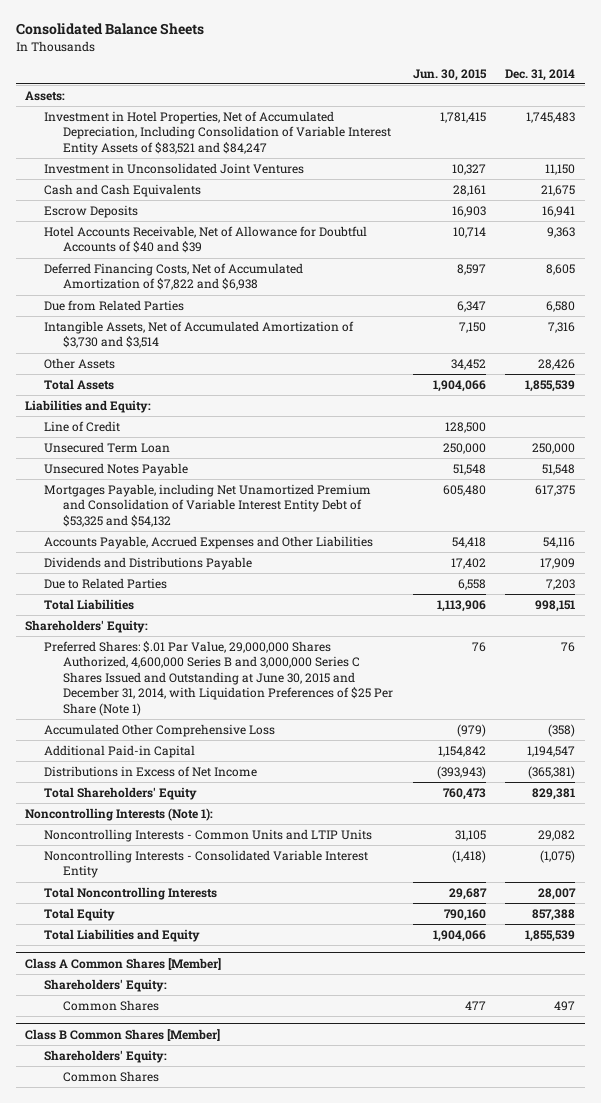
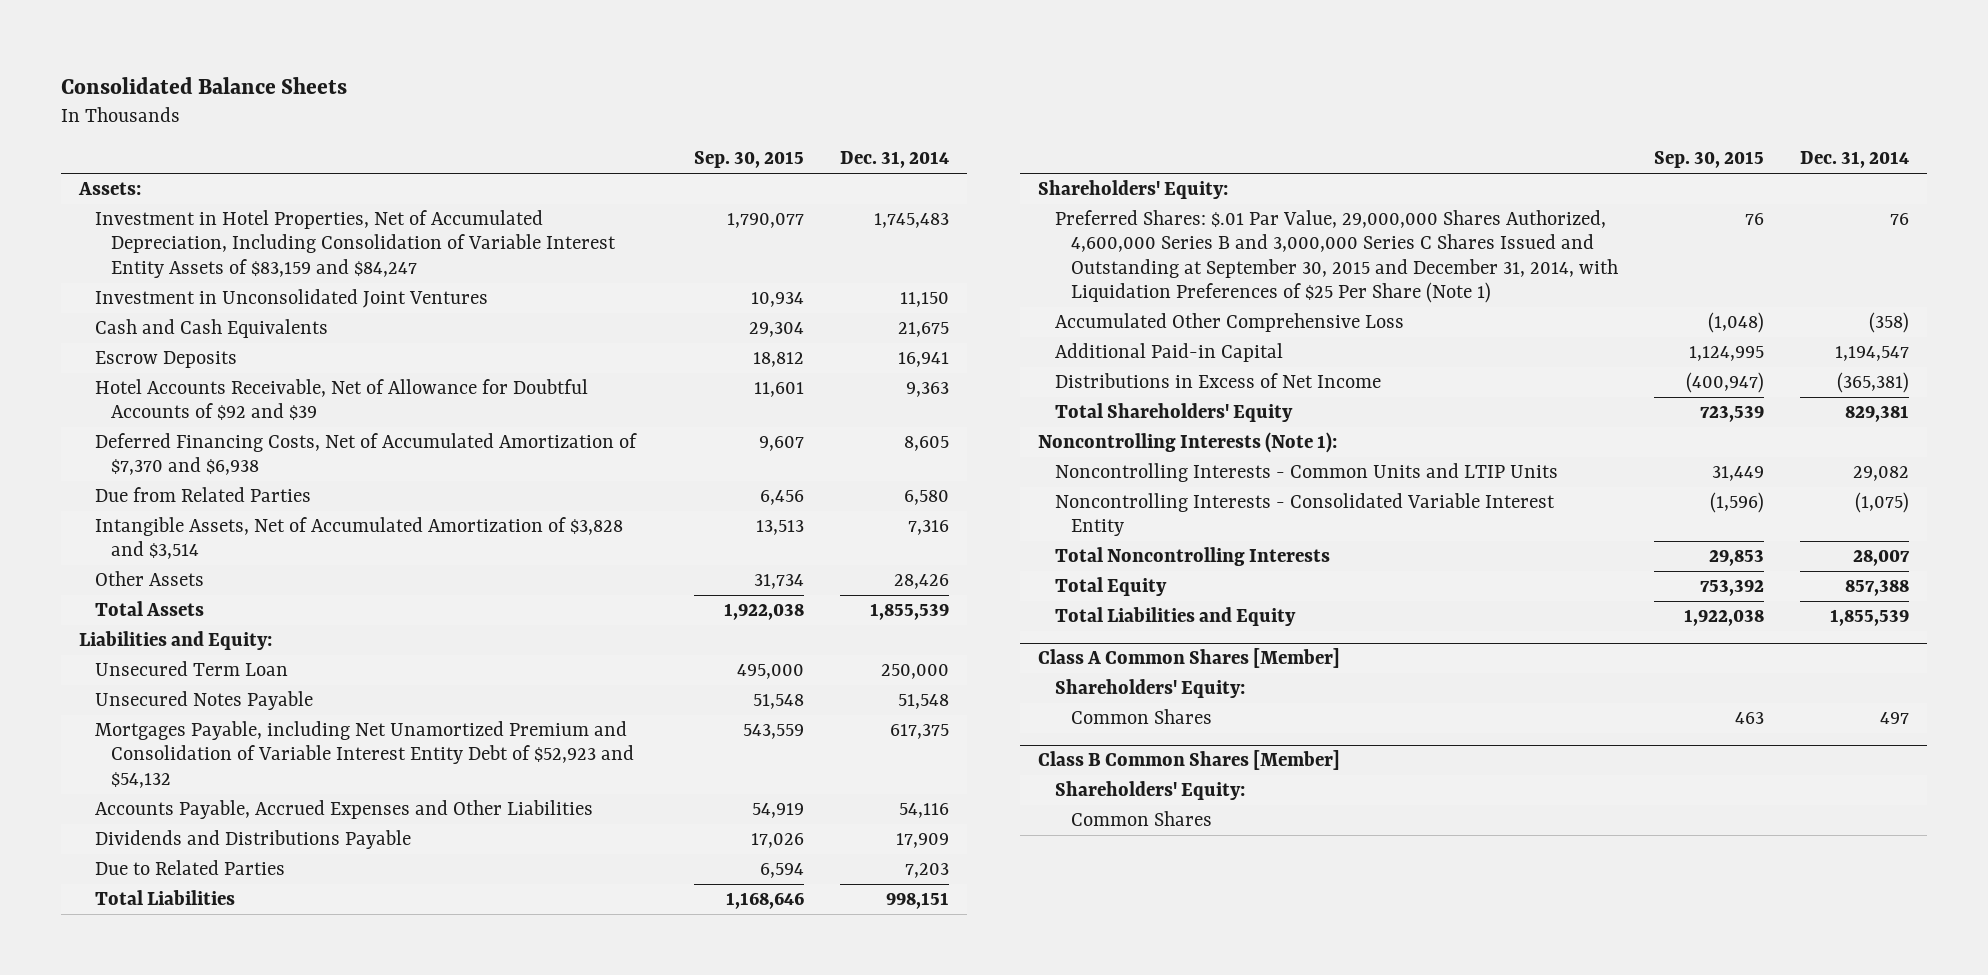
[412,68,487,81] Jun. 30, 2015 -> none
none -> [694,151,805,169] Sep. 30, 2015
[44,110,392,155] Investment in Hotel Properties, Net of Accumulated Depreciation, Including Consolidation of Variable Interest Entity Assets of $83,521 and $84,247 -> [94,209,617,278] Investment in Hotel Properties, Net of Accumulated Depreciation, Including Consolidation of Variable Interest Entity Assets of $83,159 and $84,247
[44,225,368,254] Hotel Accounts Receivable, Net of Allowance for Doubtful Accounts of $40 and $39 -> [94,378,588,421] Hotel Accounts Receivable, Net of Allowance for Doubtful Accounts of $92 and $39
[44,262,304,291] Deferred Financing Costs, Net of Accumulated Amortization of $7,822 and $6,938 -> [94,432,637,476] Deferred Financing Costs, Net of Accumulated Amortization of $7,370 and $6,938
[44,320,355,349] Intangible Assets, Net of Accumulated Amortization of $3,730 and $3,514 -> [94,516,623,560] Intangible Assets, Net of Accumulated Amortization of $3,828 and $3,514
[44,420,121,432] Line of Credit -> none
[44,483,372,527] Mortgages Payable, including Net Unamortized Premium and Consolidation of Variable Interest Entity Debt of $53,325 and $54,132 -> [94,720,635,788] Mortgages Payable, including Net Unamortized Premium and Consolidation of Variable Interest Entity Debt of $52,923 and $54,132
[44,640,394,716] Preferred Shares: $.01 Par Value, 29,000,000 Shares Authorized, 4,600,000 Series B and 3,000,000 Series C Shares Issued and Outstanding at June 30, 2015 and December 31, 2014, with Liquidation Preferences of $25 Per Share (Note 1) -> [1054,209,1618,304] Preferred Shares: $.01 Par Value, 29,000,000 Shares Authorized, 4,600,000 Series B and 3,000,000 Series C Shares Issued and Outstanding at September 30, 2015 and December 31, 2014, with Liquidation Preferences of $25 Per Share (Note 1)

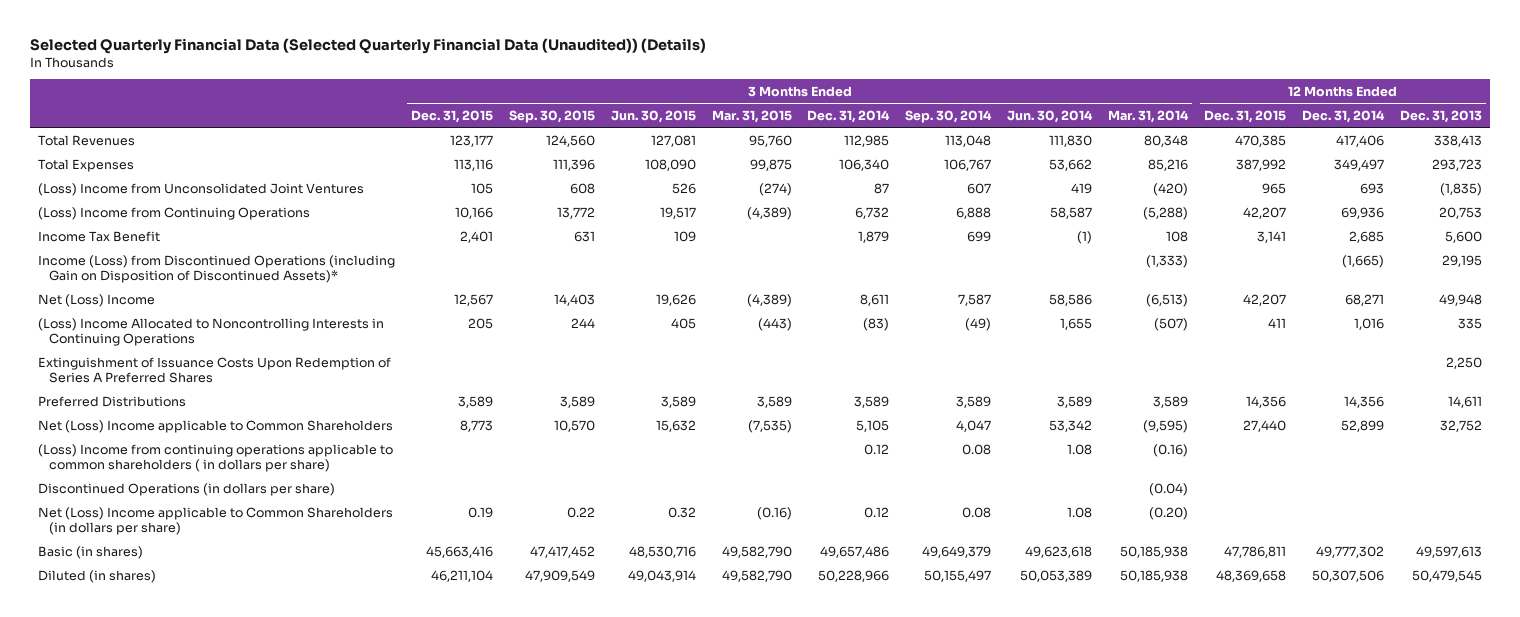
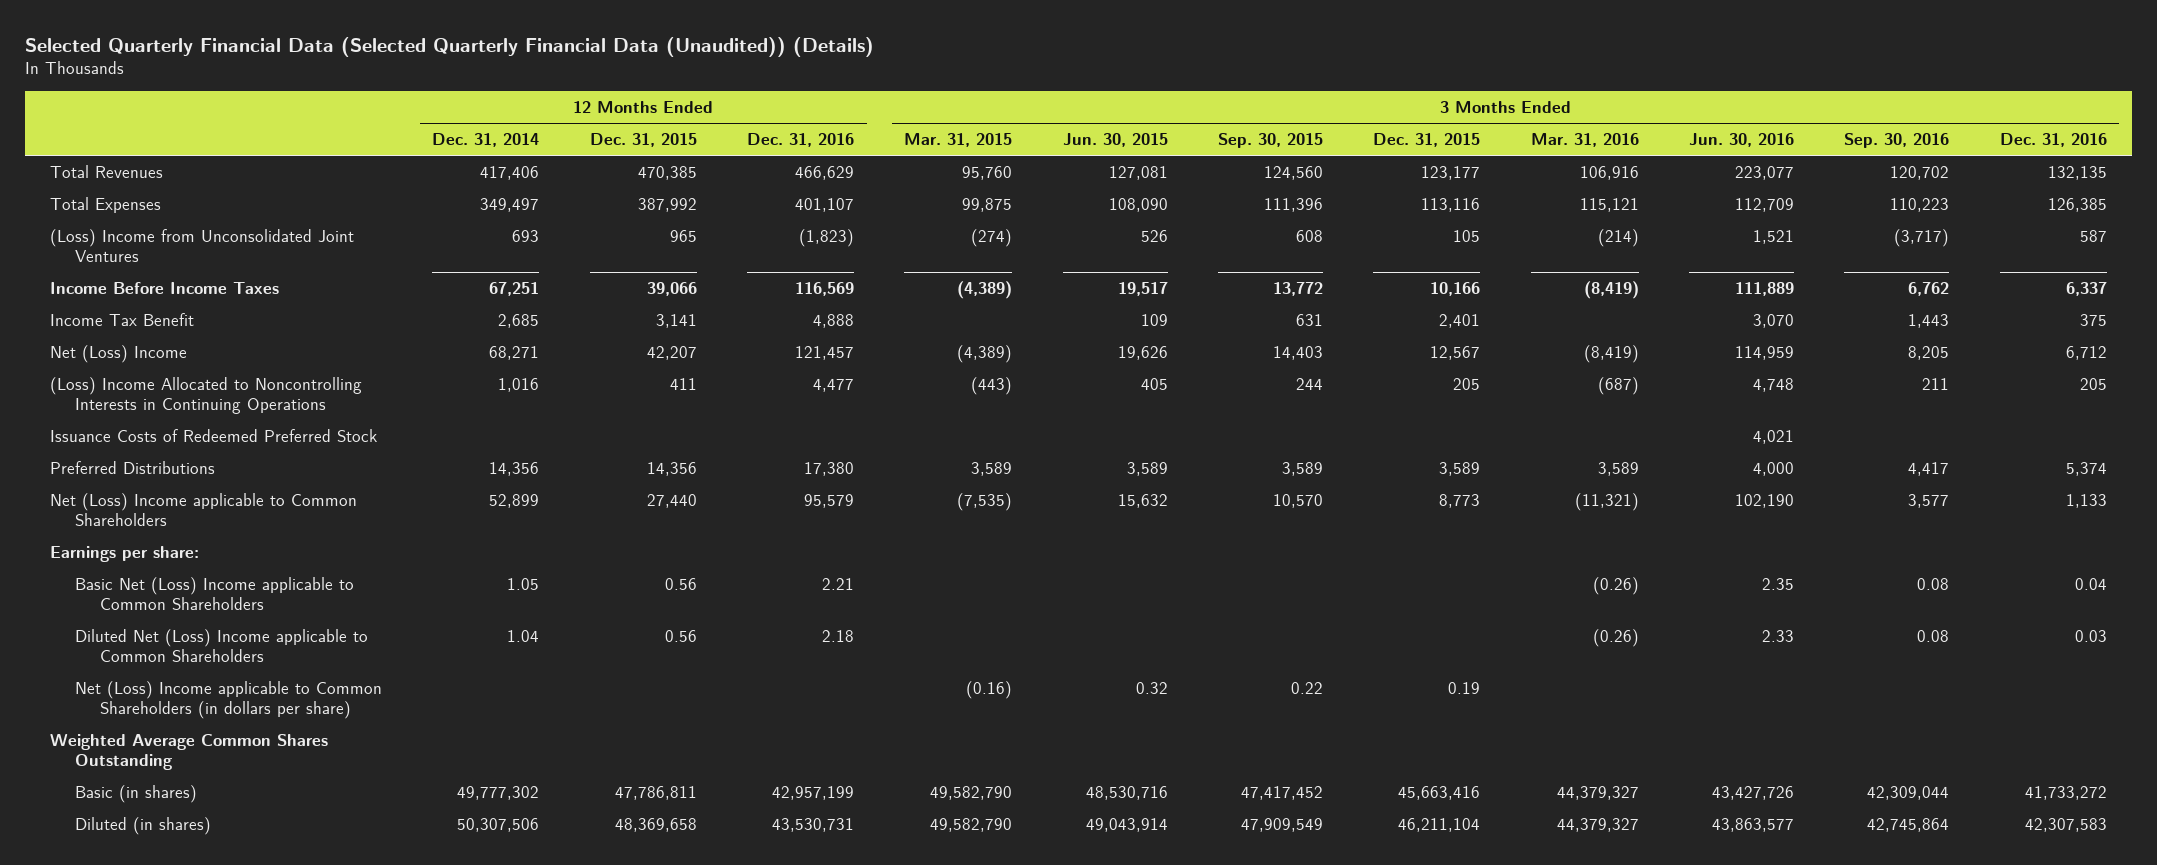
[807,109,891,123] Dec. 31, 2014 -> none
[905,109,993,123] Sep. 30, 2014 -> none
[1007,109,1094,123] Jun. 30, 2014 -> none
[1108,109,1190,123] Mar. 31, 2014 -> none
[1399,109,1482,123] Dec. 31, 2013 -> none
none -> [747,133,855,148] Dec. 31, 2016
none -> [1530,133,1639,148] Mar. 31, 2016
none -> [1689,133,1795,148] Jun. 30, 2016
none -> [1844,133,1950,149] Sep. 30, 2016
none -> [1999,133,2107,148] Dec. 31, 2016
[38,206,311,220] (Loss) Income from Continuing Operations -> none
none -> [50,281,280,294] Income Before Income Taxes
[38,254,396,283] Income (Loss) from Discontinued Operations (including Gain on Disposition of Discontinued Assets)* -> none
[38,356,392,383] Extinguishment of Issuance Costs Upon Redemption of Series A Preferred Shares -> none
none -> [50,428,378,442] Issuance Costs of Redeemed Preferred Stock
[38,443,394,472] (Loss) Income from continuing operations applicable to common shareholders ( in dollars per share) -> none
[38,482,336,496] Discontinued Operations (in dollars per share) -> none
none -> [50,545,200,562] Earnings per share:
none -> [75,576,355,611] Basic Net (Loss) Income applicable to Common Shareholders
none -> [75,628,369,663] Diluted Net (Loss) Income applicable to Common Shareholders
none -> [50,733,329,771] Weighted Average Common Shares Outstanding

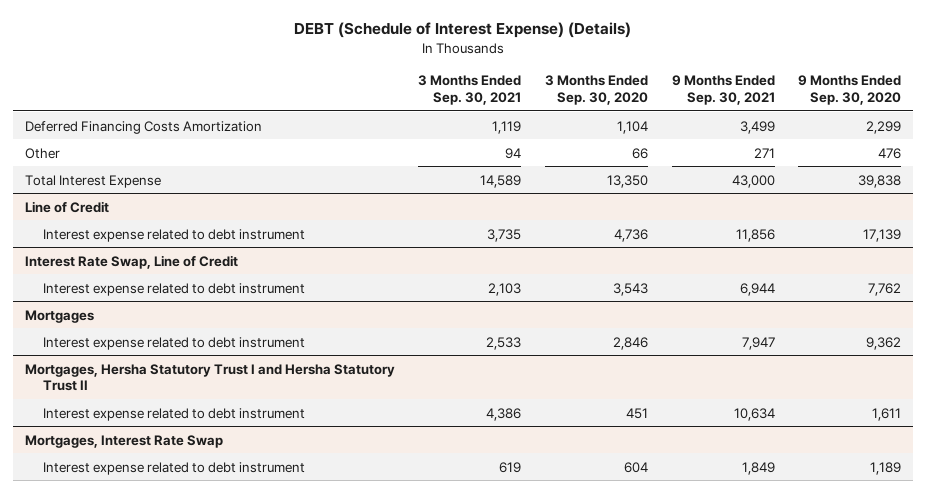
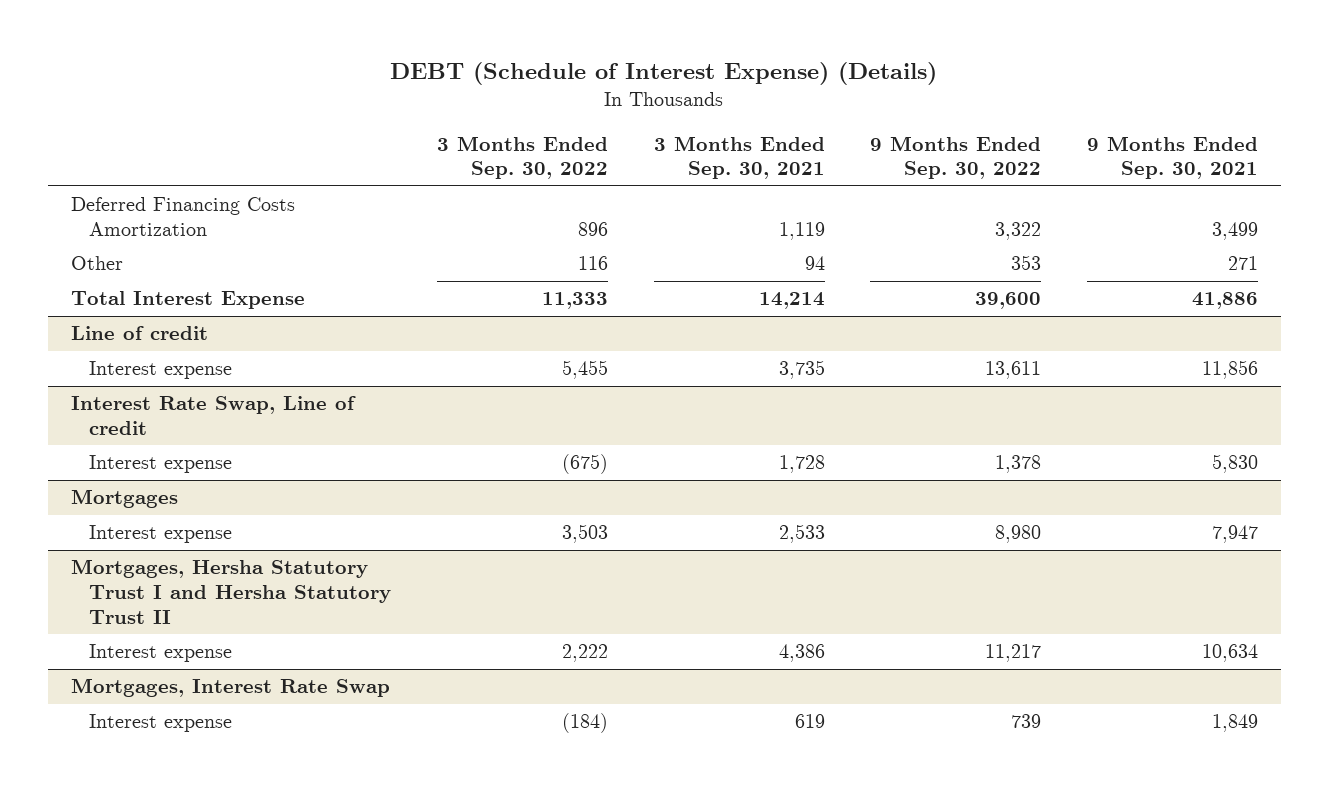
[545,74,649,105] 3 Months Ended Sep. 30, 2020 -> none
[798,74,902,105] 9 Months Ended Sep. 30, 2020 -> none
none -> [436,135,608,180] 3 Months Ended Sep. 30, 2022
none -> [870,135,1042,180] 9 Months Ended Sep. 30, 2022
[42,282,305,296] Interest expense related to debt instrument -> none
[480,174,522,188] 14,589 -> [758,292,825,310] 14,214
[731,174,775,188] 43,000 -> [1192,292,1259,310] 41,886
[24,200,109,213] Line of Credit -> [70,326,208,341] Line of credit
[42,228,305,242] Interest expense related to debt instrument -> [89,361,233,380] Interest expense
[24,254,238,269] Interest Rate Swap, Line of Credit -> [70,396,356,435] Interest Rate Swap, Line of credit
none -> [89,455,233,474] Interest expense
[42,336,305,350] Interest expense related to debt instrument -> [89,525,233,544] Interest expense
[42,407,305,421] Interest expense related to debt instrument -> [89,644,233,663] Interest expense
[42,461,305,475] Interest expense related to debt instrument -> [89,714,233,733] Interest expense

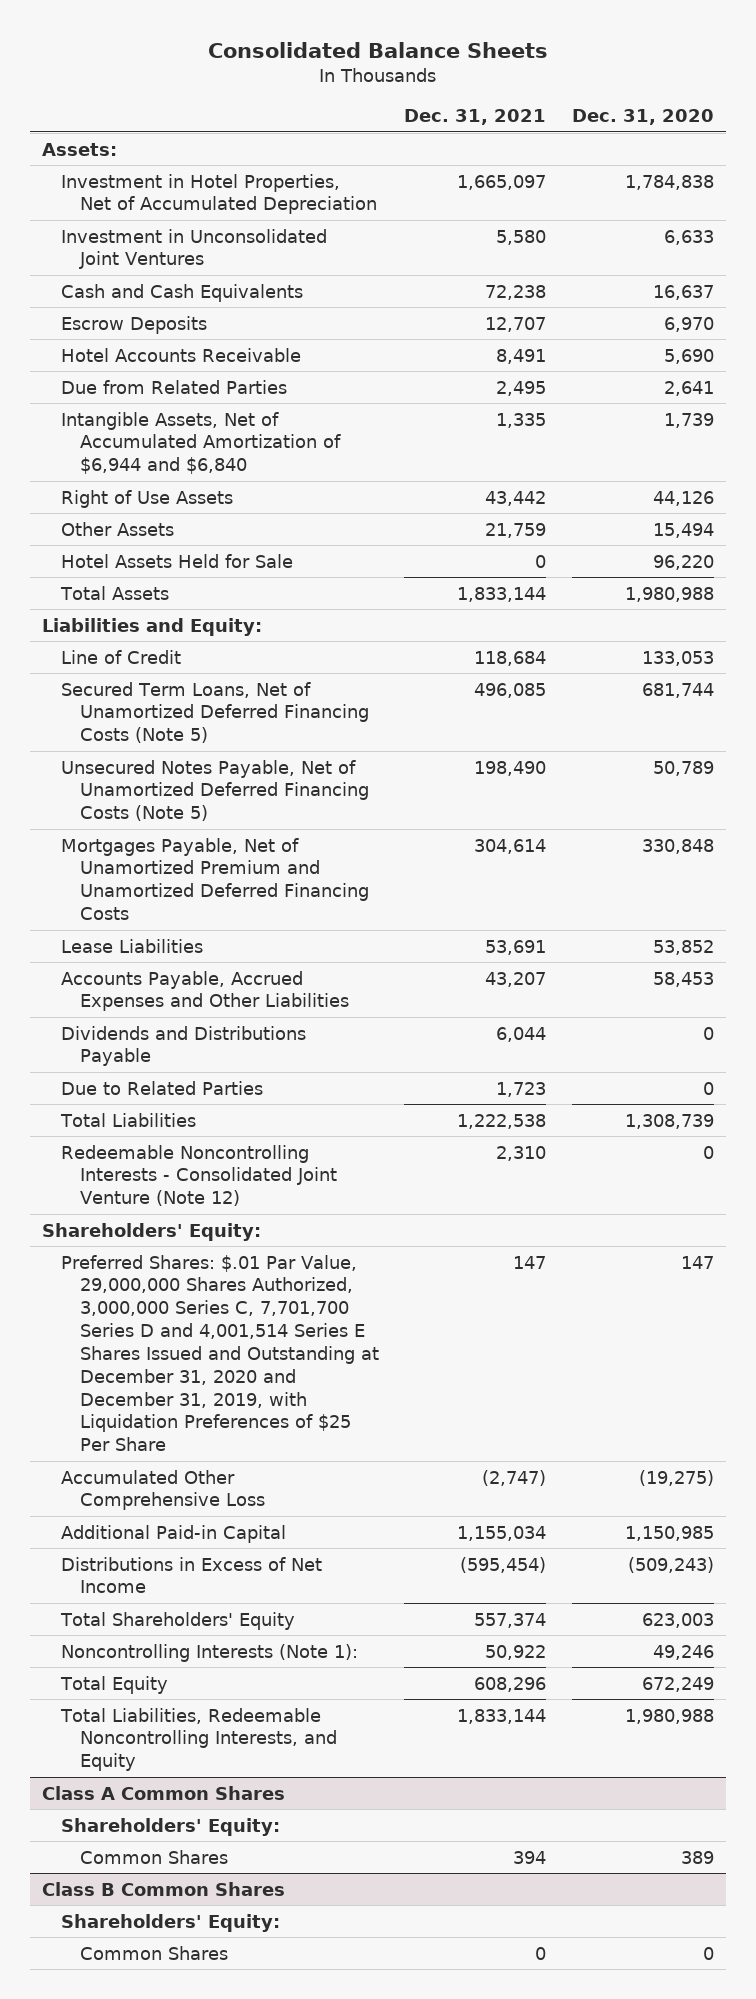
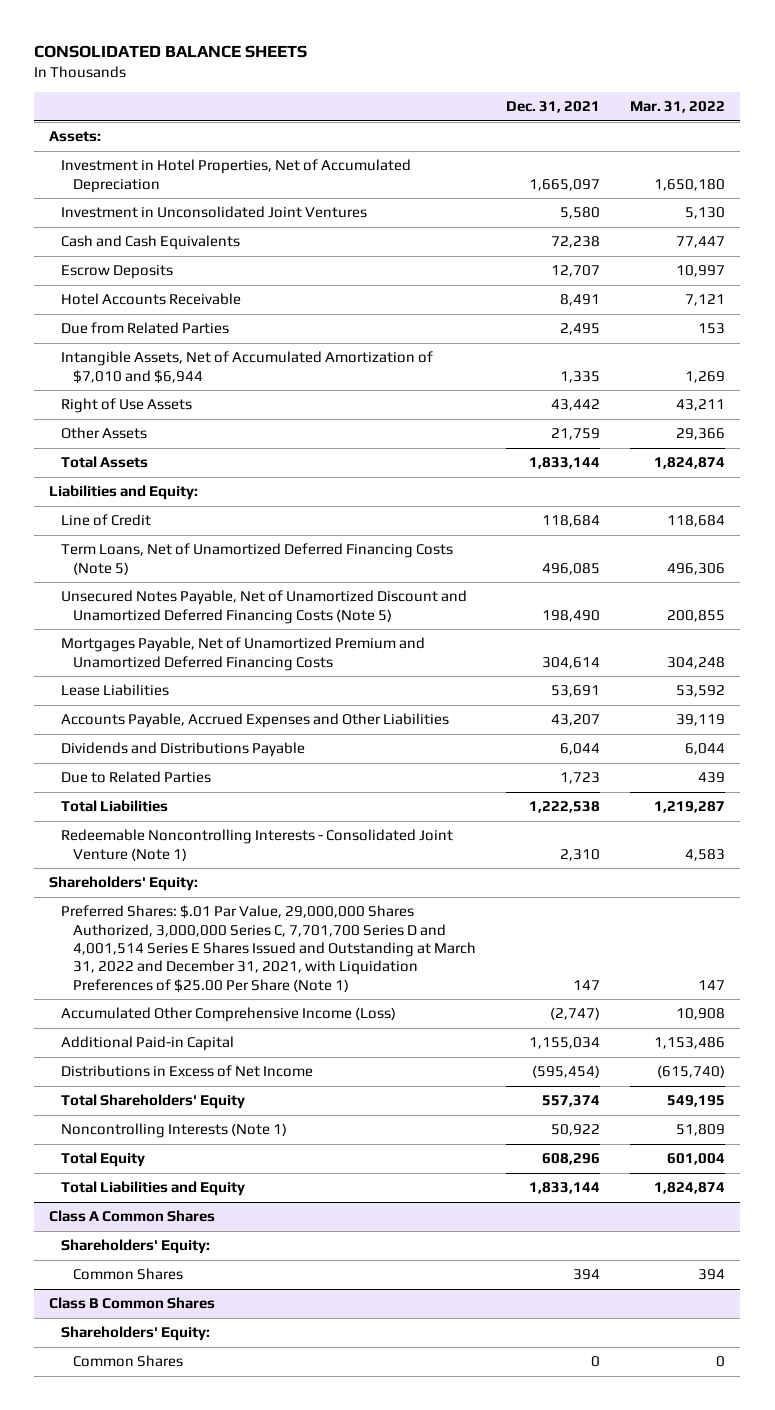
[207,41,548,58] Consolidated Balance Sheets -> [34,45,308,59] CONSOLIDATED BALANCE SHEETS
[571,109,714,126] Dec. 31, 2020 -> none
none -> [630,101,726,114] Mar. 31, 2022
[61,411,341,475] Intangible Assets, Net of Accumulated Amortization of $6,944 and $6,840 -> [61,351,434,384] Intangible Assets, Net of Accumulated Amortization of $7,010 and $6,944
[61,553,294,568] Hotel Assets Held for Sale -> none
[61,681,369,744] Secured Term Loans, Net of Unamortized Deferred Financing Costs (Note 5) -> [61,543,454,575] Term Loans, Net of Unamortized Deferred Financing Costs (Note 5)
[61,759,369,822] Unsecured Notes Payable, Net of Unamortized Deferred Financing Costs (Note 5) -> [61,590,468,624] Unsecured Notes Payable, Net of Unamortized Discount and Unamortized Deferred Financing Costs (Note 5)
[61,1144,337,1207] Redeemable Noncontrolling Interests - Consolidated Joint Venture (Note 12) -> [61,829,454,861] Redeemable Noncontrolling Interests - Consolidated Joint Venture (Note 1)
[61,1254,379,1452] Preferred Shares: $.01 Par Value, 29,000,000 Shares Authorized, 3,000,000 Series C, 7,701,700 Series D and 4,001,514 Series E Shares Issued and Outstanding at December 31, 2020 and December 31, 2019, with Liquidation Preferences of $25 Per Share -> [61,905,477,993] Preferred Shares: $.01 Par Value, 29,000,000 Shares Authorized, 3,000,000 Series C, 7,701,700 Series D and 4,001,514 Series E Shares Issued and Outstanding at March 31, 2022 and December 31, 2021, with Liquidation Preferences of $25.00 Per Share (Note 1)
[61,1469,265,1511] Accumulated Other Comprehensive Loss -> [61,1007,397,1023] Accumulated Other Comprehensive Income (Loss)
[61,1643,359,1662] Noncontrolling Interests (Note 1): -> [61,1123,288,1139] Noncontrolling Interests (Note 1)
[60,1707,337,1772] Total Liabilities, Redeemable Noncontrolling Interests, and Equity -> [61,1181,246,1197] Total Liabilities and Equity

